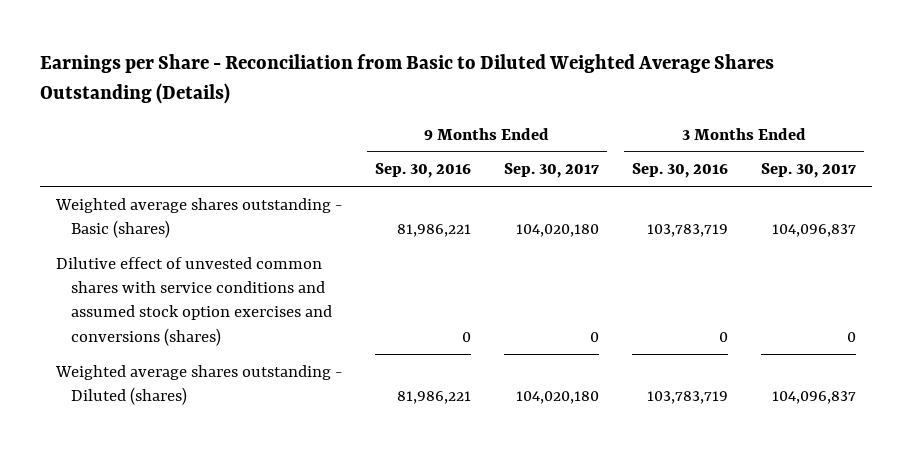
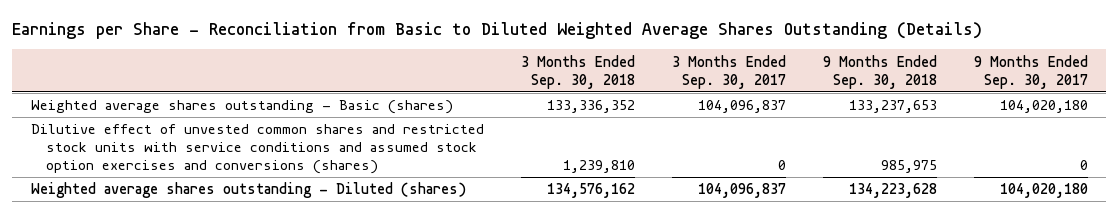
[375,163,472,179] Sep. 30, 2016 -> none
[631,163,728,179] Sep. 30, 2016 -> none
none -> [520,54,635,89] 3 Months Ended Sep. 30, 2018
none -> [822,54,937,89] 9 Months Ended Sep. 30, 2018
[56,256,332,346] Dilutive effect of unvested common shares with service conditions and assumed stock option exercises and conversions (shares) -> [30,124,484,175] Dilutive effect of unvested common shares and restricted stock units with service conditions and assumed stock option exercises and conversions (shares)

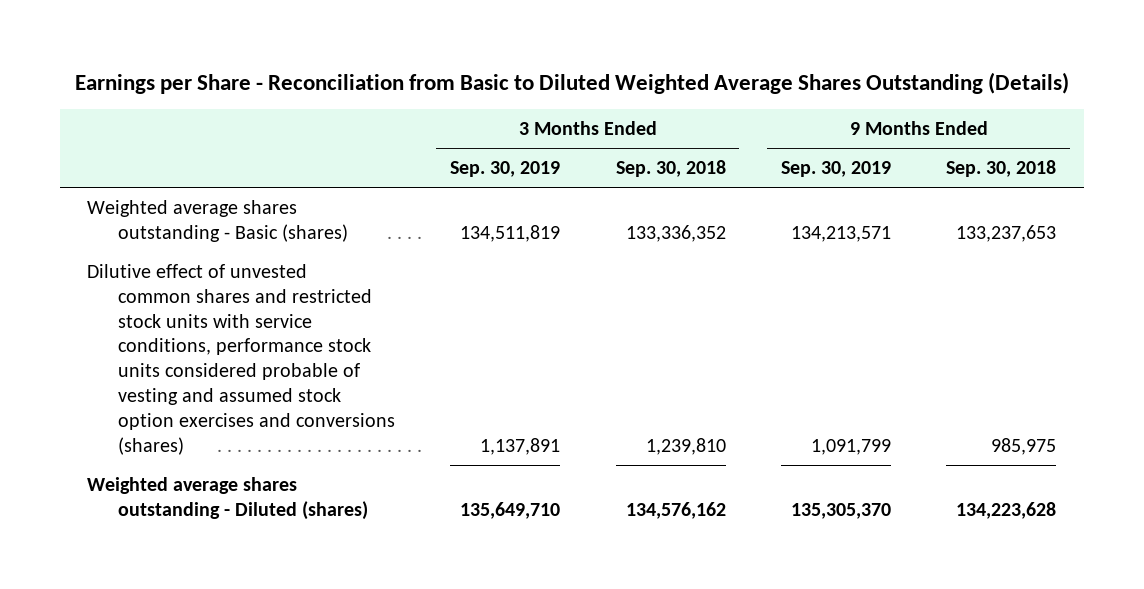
[671,54,786,89] 3 Months Ended Sep. 30, 2017 -> none
[973,54,1088,89] 9 Months Ended Sep. 30, 2017 -> none
none -> [450,161,561,178] Sep. 30, 2019
none -> [780,161,891,178] Sep. 30, 2019
[30,124,484,175] Dilutive effect of unvested common shares and restricted stock units with service conditions and assumed stock option exercises and conversions (shares) -> [87,263,395,455] Dilutive effect of unvested common shares and restricted stock units with service conditions, performance stock units considered probable of vesting and assumed stock option exercises and conversions (shares)

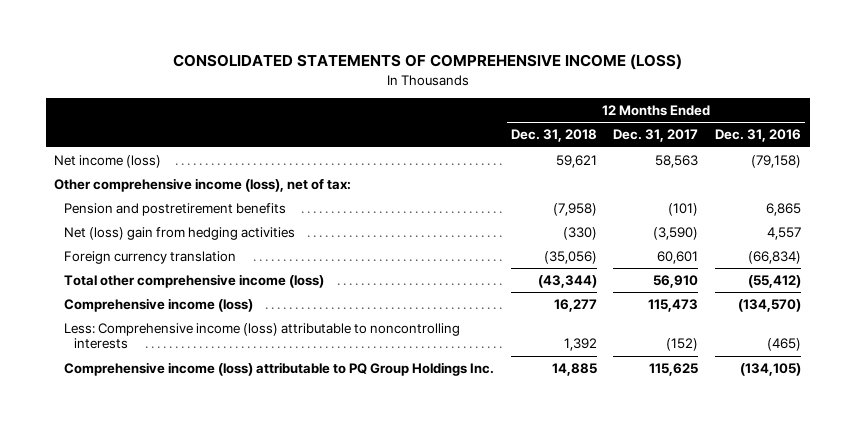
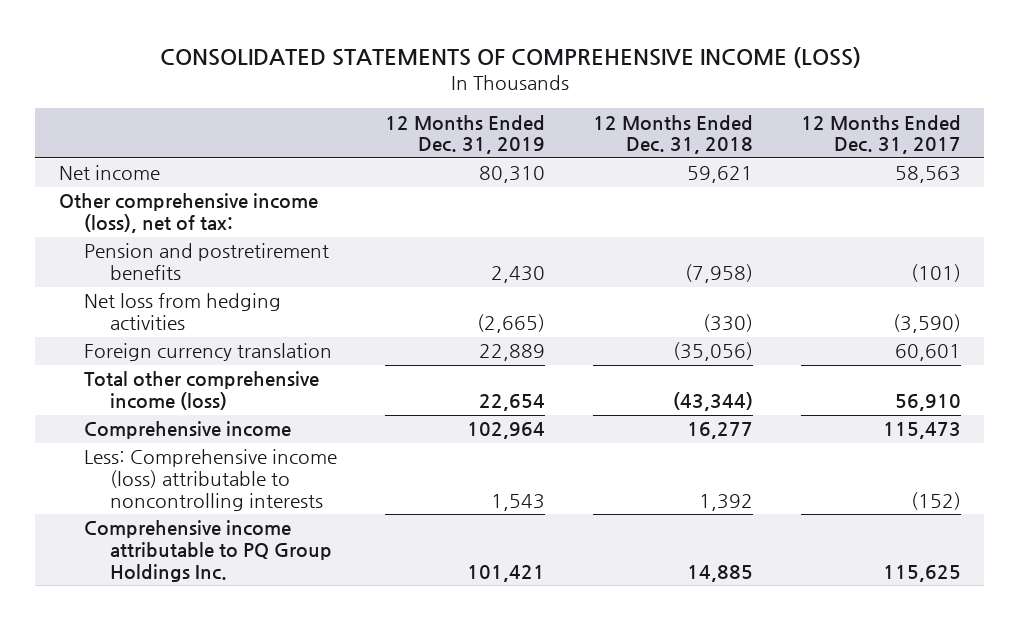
[715,129,802,143] Dec. 31, 2016 -> none
none -> [385,114,546,155] 12 Months Ended Dec. 31, 2019
[53,154,161,168] Net income (loss) -> [59,165,161,181] Net income
[64,226,296,240] Net (loss) gain from hedging activities -> [84,293,282,331] Net loss from hedging activities
[64,297,254,312] Comprehensive income (loss) -> [84,421,292,440] Comprehensive income
[64,361,495,376] Comprehensive income (loss) attributable to PQ Group Holdings Inc. -> [84,520,332,583] Comprehensive income attributable to PQ Group Holdings Inc.

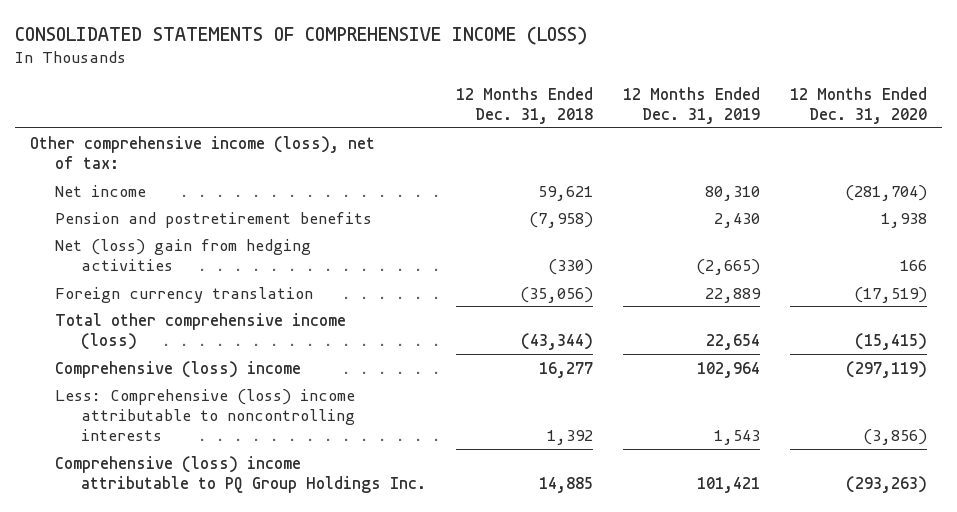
[800,114,961,155] 12 Months Ended Dec. 31, 2017 -> none
none -> [789,86,927,124] 12 Months Ended Dec. 31, 2020
[59,165,161,181] Net income -> [55,184,147,197] Net income
[84,293,282,331] Net loss from hedging activities -> [55,238,312,271] Net (loss) gain from hedging activities
[84,421,292,440] Comprehensive income -> [55,360,302,378] Comprehensive (loss) income
[84,449,338,512] Less: Comprehensive income (loss) attributable to noncontrolling interests -> [55,388,356,441] Less: Comprehensive (loss) income attributable to noncontrolling interests
[84,520,332,583] Comprehensive income attributable to PQ Group Holdings Inc. -> [55,455,426,493] Comprehensive (loss) income attributable to PQ Group Holdings Inc.

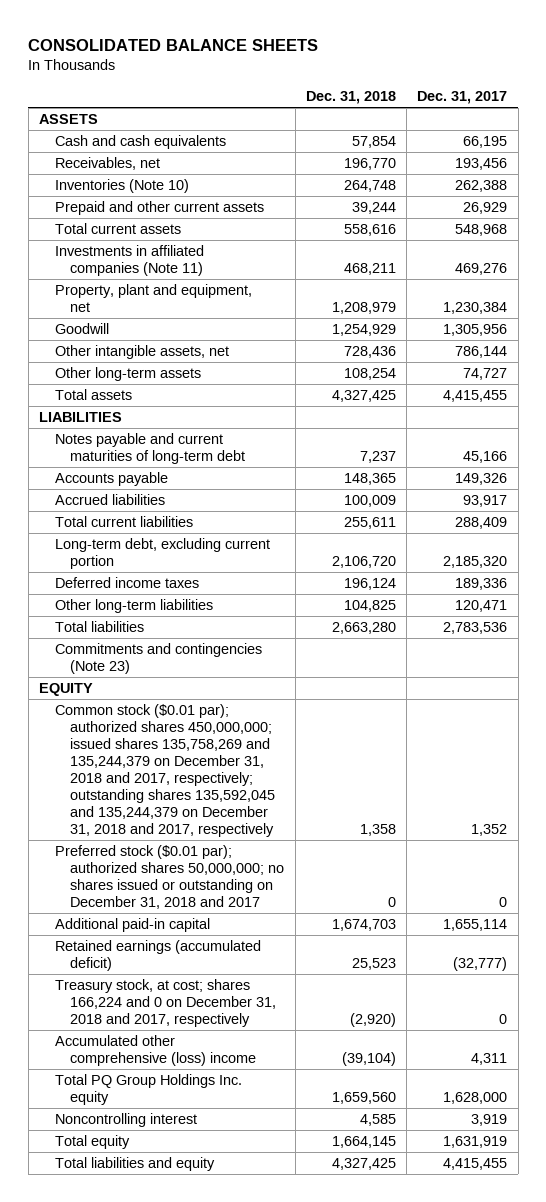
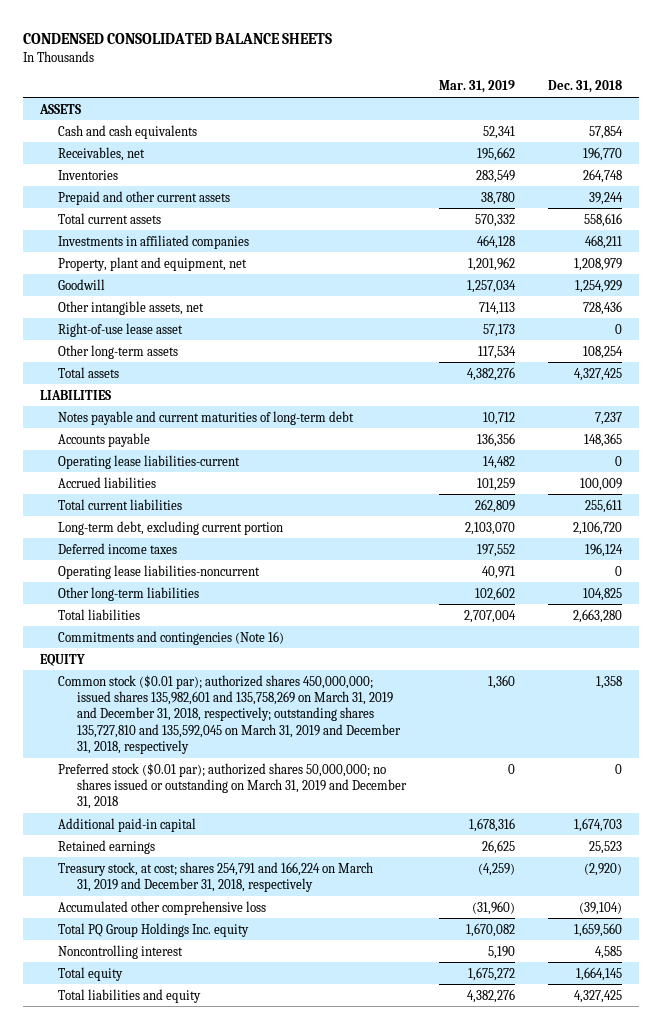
[28,38,319,51] CONSOLIDATED BALANCE SHEETS -> [23,32,333,44] CONDENSED CONSOLIDATED BALANCE SHEETS
[417,91,508,105] Dec. 31, 2017 -> none
none -> [438,80,515,94] Mar. 31, 2019
[54,179,189,194] Inventories (Note 10) -> [58,169,119,180] Inventories
[54,245,204,277] Investments in affiliated companies (Note 11) -> [58,234,250,249] Investments in affiliated companies
none -> [58,322,184,337] Right-of-use lease asset
none -> [58,454,241,469] Operating lease liabilities-current
none -> [58,564,261,579] Operating lease liabilities-noncurrent
[54,643,262,675] Commitments and contingencies (Note 23) -> [58,630,285,645] Commitments and contingencies (Note 16)
[54,704,276,838] Common stock ($0.01 par); authorized shares 450,000,000; issued shares 135,758,269 and 135,244,379 on December 31, 2018 and 2017, respectively; outstanding shares 135,592,045 and 135,244,379 on December 31, 2018 and 2017, respectively -> [58,674,401,755] Common stock ($0.01 par); authorized shares 450,000,000; issued shares 135,982,601 and 135,758,269 on March 31, 2019 and December 31, 2018, respectively; outstanding shares 135,727,810 and 135,592,045 on March 31, 2019 and December 31, 2018, respectively
[54,845,285,910] Preferred stock ($0.01 par); authorized shares 50,000,000; no shares issued or outstanding on December 31, 2018 and 2017 -> [58,762,407,810] Preferred stock ($0.01 par); authorized shares 50,000,000; no shares issued or outstanding on March 31, 2019 and December 31, 2018
[54,940,261,972] Retained earnings (accumulated deficit) -> [58,839,156,854] Retained earnings
[54,979,277,1028] Treasury stock, at cost; shares 166,224 and 0 on December 31, 2018 and 2017, respectively -> [58,861,374,893] Treasury stock, at cost; shares 254,791 and 166,224 on March 31, 2019 and December 31, 2018, respectively
[54,1035,257,1067] Accumulated other comprehensive (loss) income -> [58,900,267,915] Accumulated other comprehensive loss

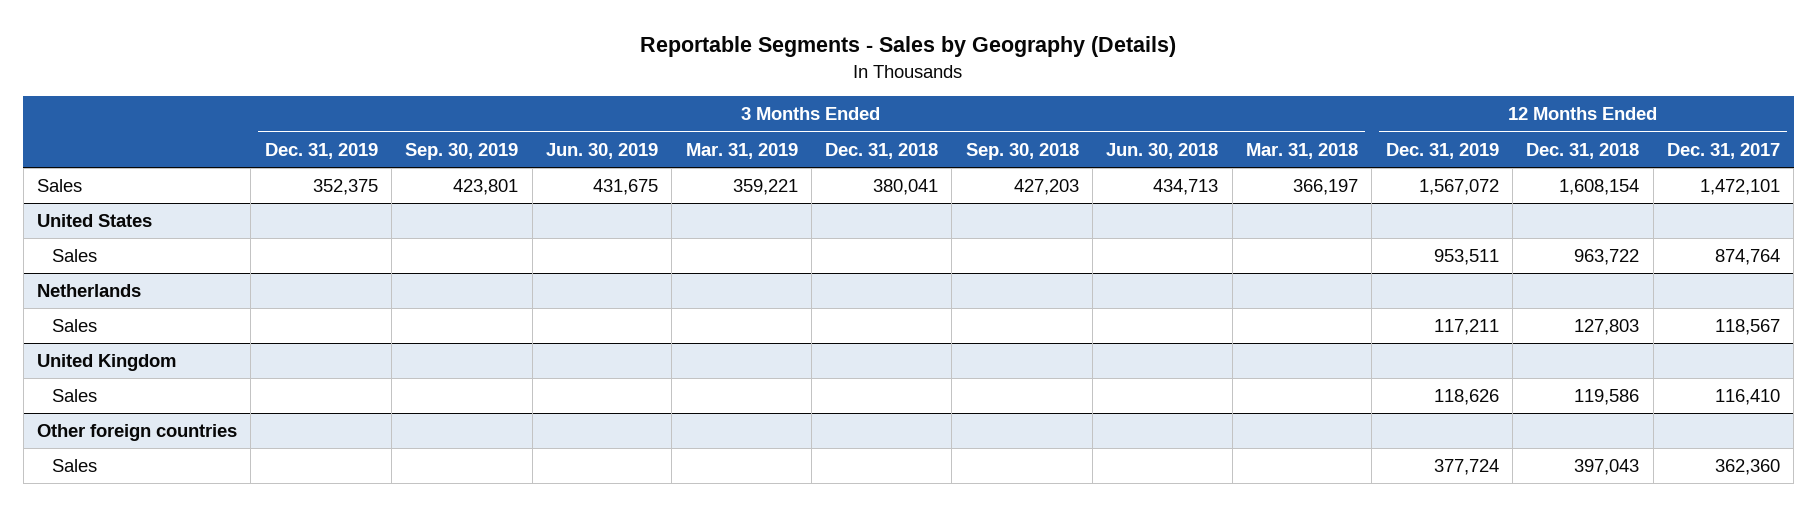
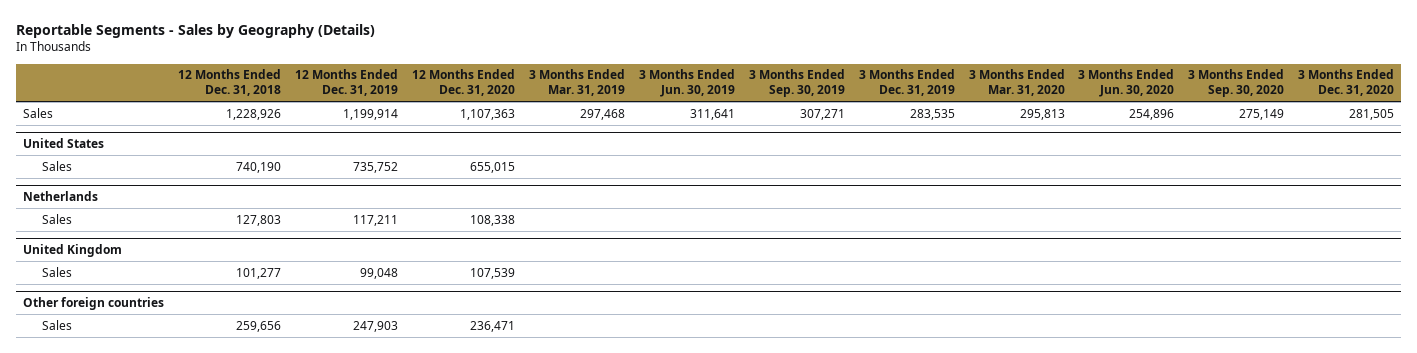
[825,142,939,159] Dec. 31, 2018 -> none
[965,142,1079,160] Sep. 30, 2018 -> none
[1106,142,1219,159] Jun. 30, 2018 -> none
[1246,142,1359,159] Mar. 31, 2018 -> none
[1666,142,1780,159] Dec. 31, 2017 -> none
none -> [411,69,515,97] 12 Months Ended Dec. 31, 2020
none -> [968,69,1065,97] 3 Months Ended Mar. 31, 2020
none -> [1078,69,1175,98] 3 Months Ended Jun. 30, 2020
none -> [1188,69,1285,98] 3 Months Ended Sep. 30, 2020
none -> [1298,69,1395,97] 3 Months Ended Dec. 31, 2020
[312,179,378,196] 352,375 -> [909,108,955,120] 283,535
[453,179,519,196] 423,801 -> [799,108,845,120] 307,271
[592,179,658,196] 431,675 -> [689,108,735,120] 311,641
[732,179,798,196] 359,221 -> [579,108,625,120] 297,468
[1418,179,1499,196] 1,567,072 -> [343,108,399,120] 1,199,914
[1559,179,1640,196] 1,608,154 -> [226,108,282,120] 1,228,926
[1433,249,1499,266] 953,511 -> [353,161,399,173] 735,752
[1574,249,1640,266] 963,722 -> [236,161,282,173] 740,190
[1433,389,1499,406] 118,626 -> [360,267,399,279] 99,048
[1574,389,1640,406] 119,586 -> [236,267,282,279] 101,277
[1433,459,1499,476] 377,724 -> [353,320,399,332] 247,903
[1574,459,1640,476] 397,043 -> [236,320,282,332] 259,656

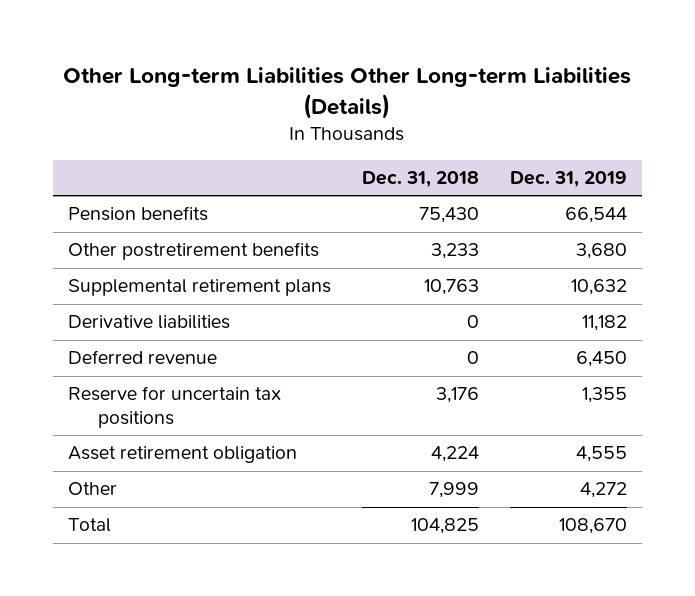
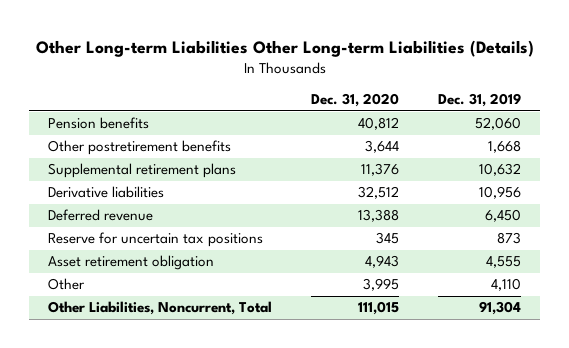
[361,171,479,188] Dec. 31, 2018 -> none
none -> [311,93,400,108] Dec. 31, 2020
[564,207,627,224] 66,544 -> [475,117,522,131] 52,060
[575,243,627,260] 3,680 -> [488,140,522,154] 1,668
[581,315,627,332] 11,182 -> [479,186,522,200] 10,956
[581,387,627,404] 1,355 -> [497,232,522,245] 873
[579,482,627,499] 4,272 -> [491,278,522,292] 4,110
[68,518,112,533] Total -> [48,301,273,316] Other Liabilities, Noncurrent, Total
[558,518,627,535] 108,670 -> [479,301,522,316] 91,304

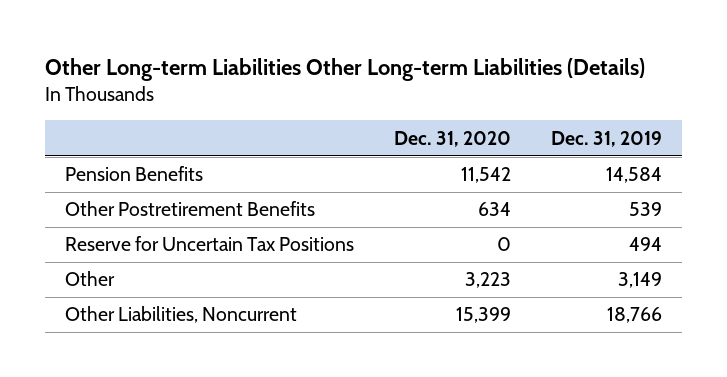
[48,163,237,179] Supplemental retirement plans -> none
[48,186,165,199] Derivative liabilities -> none
[48,209,154,222] Deferred revenue -> none
[48,255,215,271] Asset retirement obligation -> none
[48,117,150,130] Pension benefits -> [65,166,204,182] Pension Benefits
[358,117,400,131] 40,812 -> [461,167,512,184] 11,542
[475,117,522,131] 52,060 -> [606,167,663,184] 14,584
[48,140,232,156] Other postretirement benefits -> [65,201,316,217] Other Postretirement Benefits
[365,140,400,154] 3,644 -> [478,202,512,217] 634
[488,140,522,154] 1,668 -> [629,202,663,217] 539
[48,232,264,248] Reserve for uncertain tax positions -> [65,236,355,252] Reserve for Uncertain Tax Positions
[376,232,400,245] 345 -> [497,237,512,252] 0
[497,232,522,245] 873 -> [629,237,663,252] 494
[363,278,400,292] 3,995 -> [465,272,512,289] 3,223
[491,278,522,292] 4,110 -> [618,272,663,289] 3,149
[48,301,273,316] Other Liabilities, Noncurrent, Total -> [65,306,298,324] Other Liabilities, Noncurrent
[358,301,400,316] 111,015 -> [456,307,512,324] 15,399
[479,301,522,316] 91,304 -> [607,307,663,324] 18,766

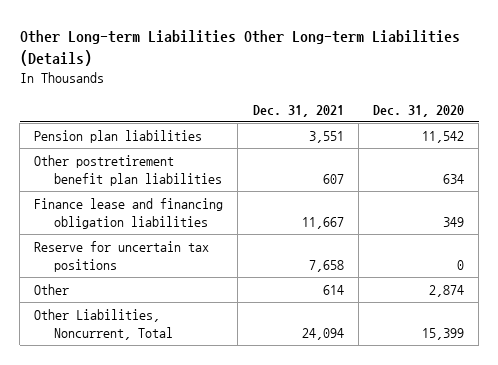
[551,130,663,147] Dec. 31, 2019 -> none
none -> [252,104,344,117] Dec. 31, 2021
[65,166,204,182] Pension Benefits -> [34,130,203,144] Pension plan liabilities
[65,201,316,217] Other Postretirement Benefits -> [34,155,222,186] Other postretirement benefit plan liabilities
none -> [34,198,224,229] Finance lease and financing obligation liabilities
[65,236,355,252] Reserve for Uncertain Tax Positions -> [34,241,210,272] Reserve for uncertain tax positions
[465,272,512,289] 3,223 -> [428,285,464,298] 2,874
[65,306,298,324] Other Liabilities, Noncurrent -> [34,309,173,340] Other Liabilities, Noncurrent, Total

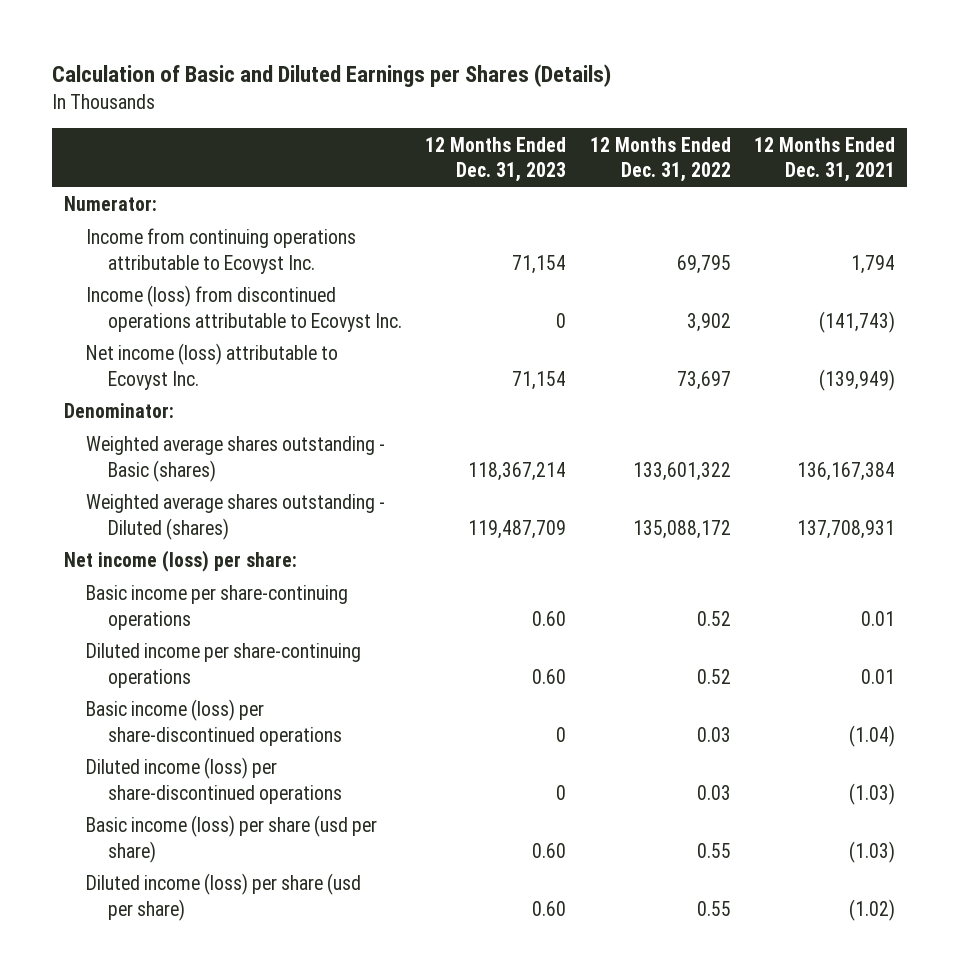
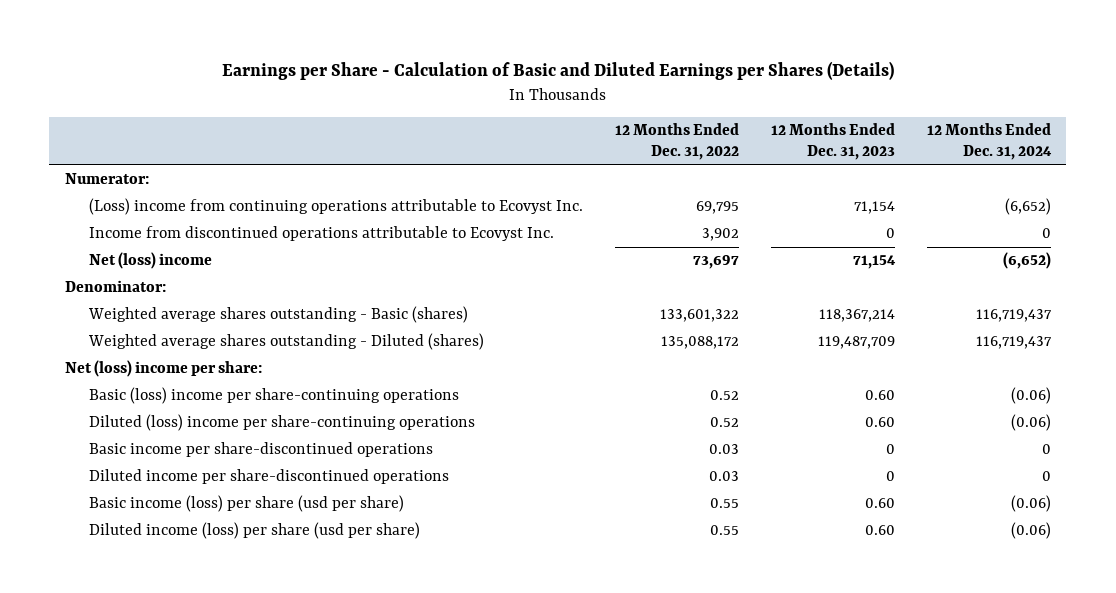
[52,64,612,88] Calculation of Basic and Diluted Earnings per Shares (Details) -> [221,61,894,81] Earnings per Share - Calculation of Basic and Diluted Earnings per Shares (Details)
[753,136,895,183] 12 Months Ended Dec. 31, 2021 -> none
none -> [926,123,1052,161] 12 Months Ended Dec. 31, 2024
[85,228,356,274] Income from continuing operations attributable to Ecovyst Inc. -> [89,198,584,216] (Loss) income from continuing operations attributable to Ecovyst Inc.
[85,285,403,332] Income (loss) from discontinued operations attributable to Ecovyst Inc. -> [89,226,555,242] Income from discontinued operations attributable to Ecovyst Inc.
[85,343,338,390] Net income (loss) attributable to Ecovyst Inc. -> [89,252,213,270] Net (loss) income
[63,550,297,573] Net income (loss) per share: -> [65,360,263,378] Net (loss) income per share:
[85,585,348,630] Basic income per share-continuing operations -> [89,387,460,405] Basic (loss) income per share-continuing operations
[85,643,361,688] Diluted income per share-continuing operations -> [89,414,476,432] Diluted (loss) income per share-continuing operations
[85,699,343,746] Basic income (loss) per share-discontinued operations -> [89,442,434,458] Basic income per share-discontinued operations
[85,757,343,804] Diluted income (loss) per share-discontinued operations -> [89,469,450,485] Diluted income per share-discontinued operations

